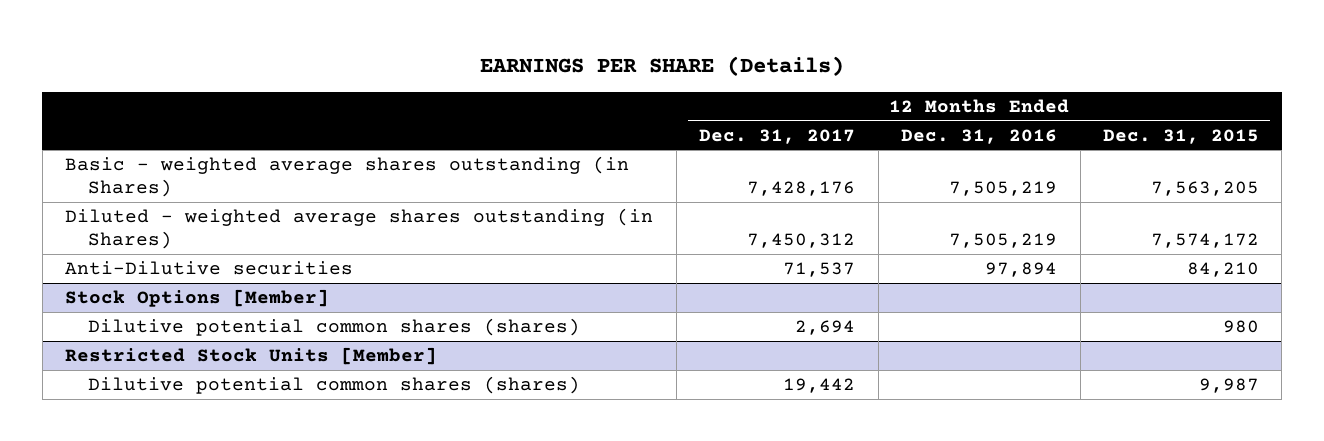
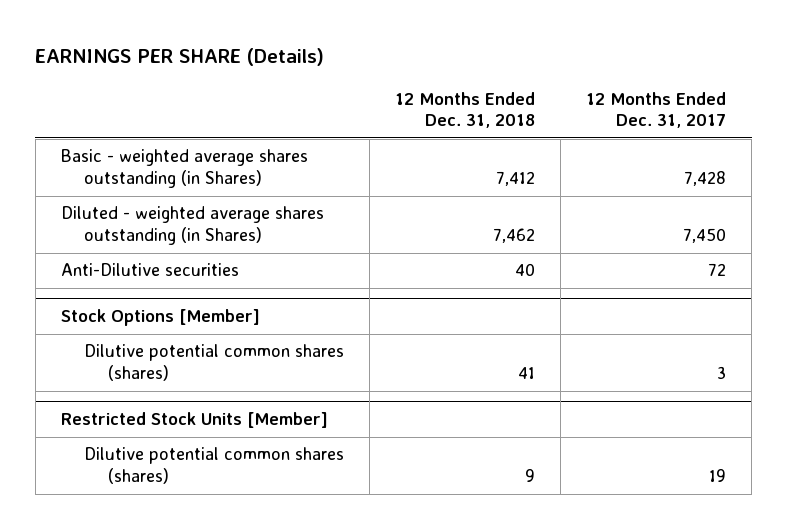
[901,128,1058,144] Dec. 31, 2016 -> none
[1102,128,1259,144] Dec. 31, 2015 -> none
none -> [395,91,536,129] 12 Months Ended Dec. 31, 2018
[747,181,856,197] 7,428,176 -> [684,171,727,187] 7,428
[747,233,856,249] 7,450,312 -> [683,228,727,244] 7,450
[783,262,856,278] 71,537 -> [708,263,727,277] 72
[795,320,856,336] 2,694 -> [717,366,727,380] 3
[783,378,856,394] 19,442 -> [709,469,727,483] 19

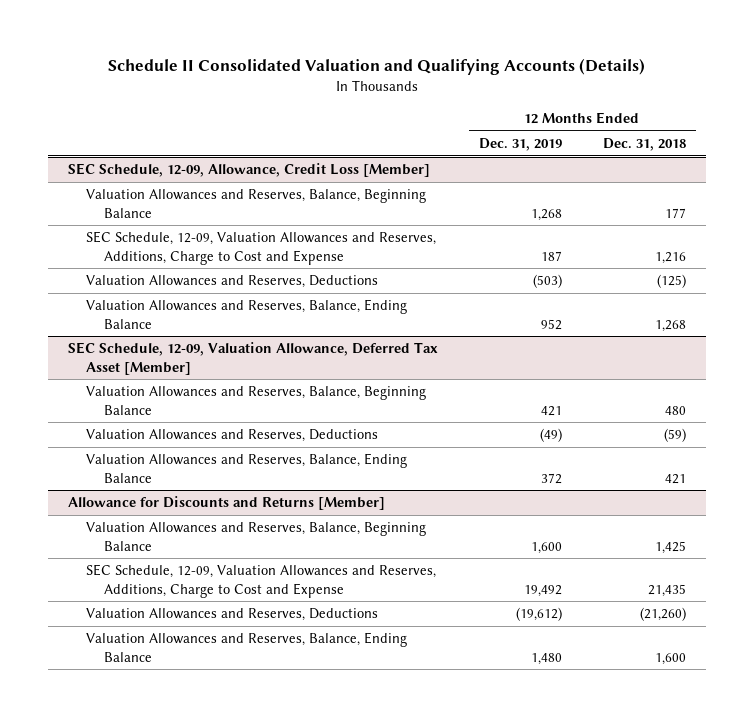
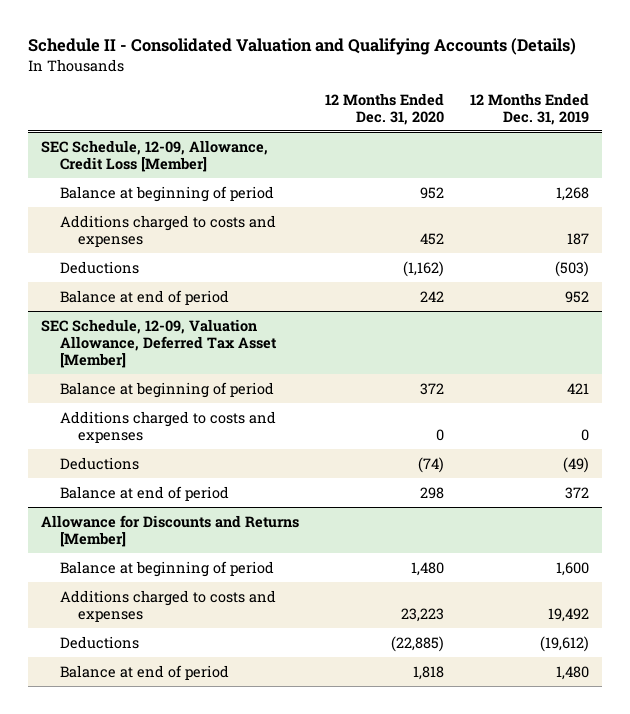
[107,57,645,75] Schedule II Consolidated Valuation and Qualifying Accounts (Details) -> [28,37,577,55] Schedule II - Consolidated Valuation and Qualifying Accounts (Details)
[602,137,686,151] Dec. 31, 2018 -> none
none -> [324,92,444,125] 12 Months Ended Dec. 31, 2020
[86,189,427,218] Valuation Allowances and Reserves, Balance, Beginning Balance -> [59,185,274,202] Balance at beginning of period
[86,231,437,265] SEC Schedule, 12-09, Valuation Allowances and Reserves, Additions, Charge to Cost and Expense -> [59,214,276,247] Additions charged to costs and expenses
[86,275,379,289] Valuation Allowances and Reserves, Deductions -> [59,260,139,274] Deductions
[86,299,408,329] Valuation Allowances and Reserves, Balance, Ending Balance -> [59,289,229,305] Balance at end of period
[86,386,427,415] Valuation Allowances and Reserves, Balance, Beginning Balance -> [59,381,274,398] Balance at beginning of period
none -> [59,410,276,443] Additions charged to costs and expenses
[86,429,379,443] Valuation Allowances and Reserves, Deductions -> [59,456,139,470] Deductions
[86,453,408,483] Valuation Allowances and Reserves, Balance, Ending Balance -> [59,485,229,501] Balance at end of period
[86,522,427,551] Valuation Allowances and Reserves, Balance, Beginning Balance -> [59,560,274,577] Balance at beginning of period
[86,564,437,598] SEC Schedule, 12-09, Valuation Allowances and Reserves, Additions, Charge to Cost and Expense -> [59,589,276,622] Additions charged to costs and expenses
[86,608,379,622] Valuation Allowances and Reserves, Deductions -> [59,635,139,649] Deductions
[86,632,408,662] Valuation Allowances and Reserves, Balance, Ending Balance -> [59,664,229,680] Balance at end of period

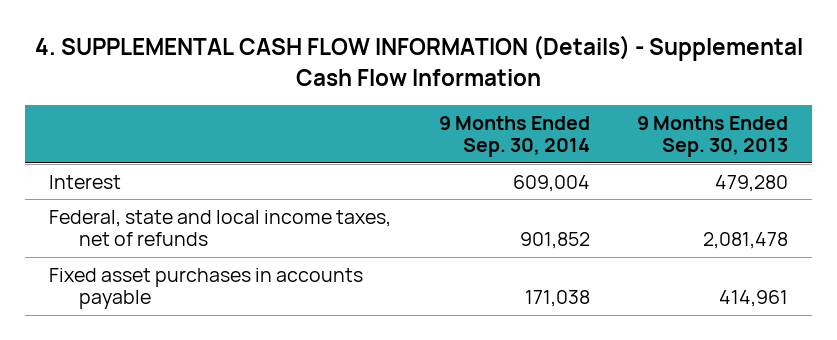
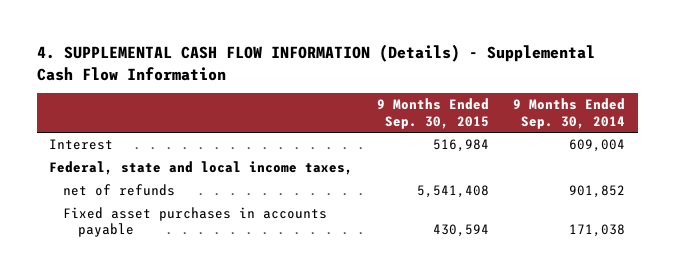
[637,115,789,158] 9 Months Ended Sep. 30, 2013 -> none
none -> [377,98,490,129] 9 Months Ended Sep. 30, 2015
none -> [48,161,353,176] Federal, state and local income taxes,
[48,209,391,247] Federal, state and local income taxes, net of refunds -> [63,184,176,197] net of refunds

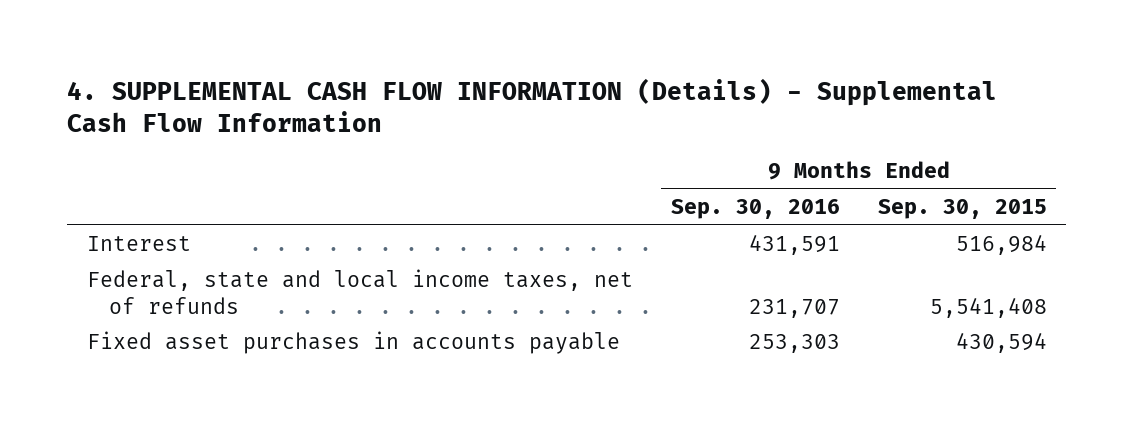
[513,98,626,129] 9 Months Ended Sep. 30, 2014 -> none
none -> [670,199,840,220] Sep. 30, 2016
[48,161,353,176] Federal, state and local income taxes, -> none
[63,184,176,197] net of refunds -> [86,269,633,314] Federal, state and local income taxes, net of refunds

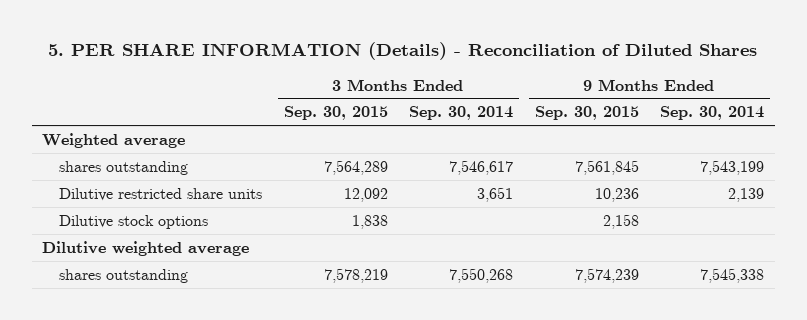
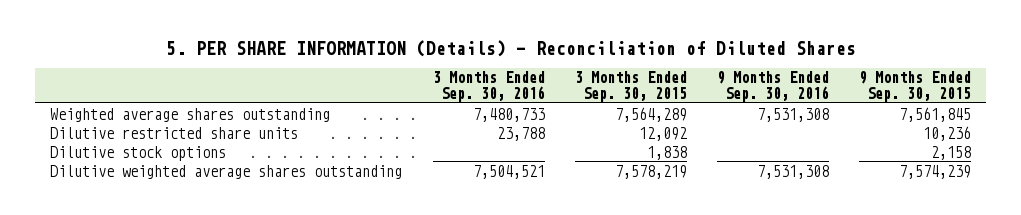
[409,106,514,121] Sep. 30, 2014 -> none
[660,106,765,121] Sep. 30, 2014 -> none
none -> [432,71,545,103] 3 Months Ended Sep. 30, 2016
none -> [716,71,829,103] 9 Months Ended Sep. 30, 2016
[42,132,186,148] Weighted average -> none
[59,160,189,175] shares outstanding -> [50,107,331,122] Weighted average shares outstanding
[42,240,250,256] Dilutive weighted average -> none
[59,268,189,283] shares outstanding -> [50,164,403,179] Dilutive weighted average shares outstanding

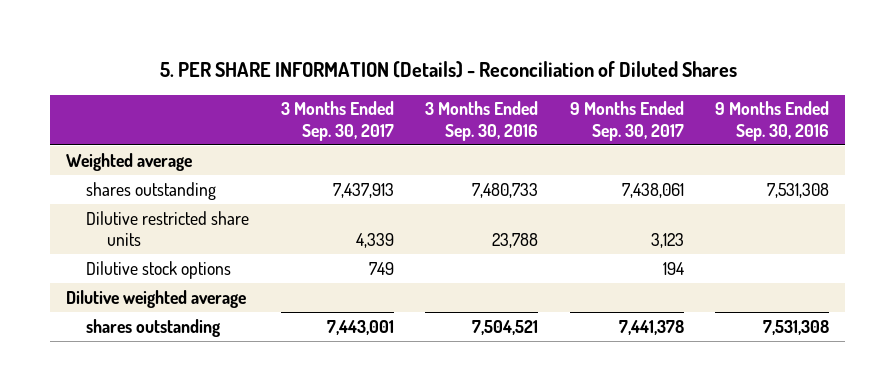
[574,71,687,103] 3 Months Ended Sep. 30, 2015 -> none
[858,71,971,103] 9 Months Ended Sep. 30, 2015 -> none
none -> [280,101,394,141] 3 Months Ended Sep. 30, 2017
none -> [569,101,684,141] 9 Months Ended Sep. 30, 2017
none -> [66,152,193,171] Weighted average
[50,107,331,122] Weighted average shares outstanding -> [86,181,217,200] shares outstanding
none -> [66,289,247,308] Dilutive weighted average
[50,164,403,179] Dilutive weighted average shares outstanding -> [86,318,221,337] shares outstanding

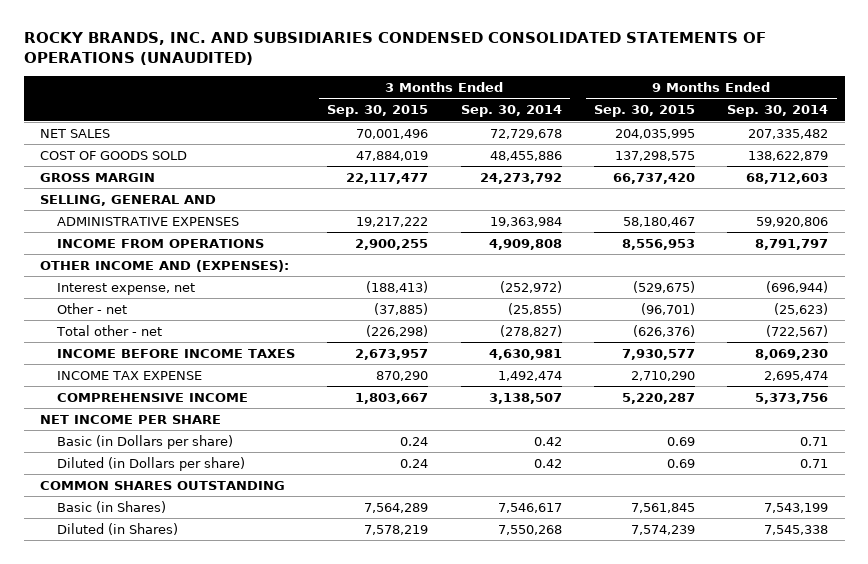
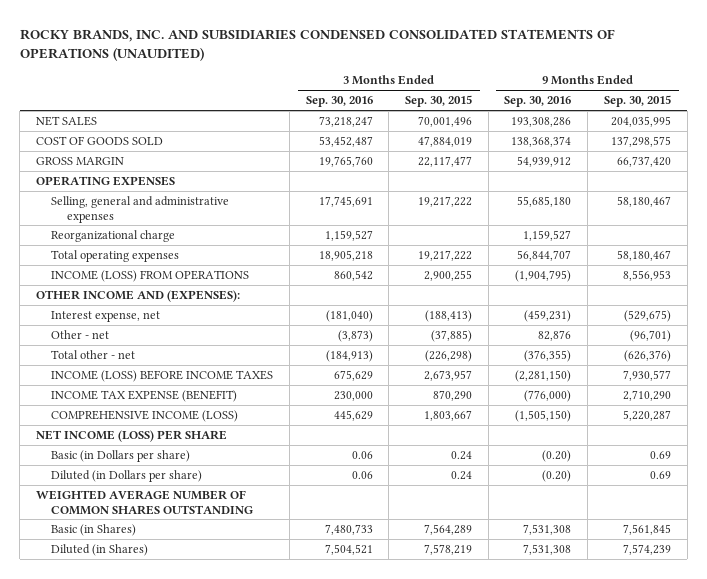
[460,104,562,117] Sep. 30, 2014 -> none
[727,104,829,117] Sep. 30, 2014 -> none
none -> [305,96,373,108] Sep. 30, 2016
none -> [504,96,572,108] Sep. 30, 2016
[39,194,216,206] SELLING, GENERAL AND -> none
none -> [36,175,176,186] OPERATING EXPENSES
[56,216,239,226] ADMINISTRATIVE EXPENSES -> [51,195,230,223] Selling, general and administrative expenses
none -> [51,229,176,242] Reorganizational charge
none -> [51,249,180,262] Total operating expenses
[56,238,264,248] INCOME FROM OPERATIONS -> [51,269,250,282] INCOME (LOSS) FROM OPERATIONS
[56,348,295,358] INCOME BEFORE INCOME TAXES -> [51,369,274,382] INCOME (LOSS) BEFORE INCOME TAXES
[56,370,202,380] INCOME TAX EXPENSE -> [51,389,238,402] INCOME TAX EXPENSE (BENEFIT)
[56,392,248,402] COMPREHENSIVE INCOME -> [51,409,239,422] COMPREHENSIVE INCOME (LOSS)
[39,414,221,424] NET INCOME PER SHARE -> [36,429,228,442] NET INCOME (LOSS) PER SHARE
[39,480,285,490] COMMON SHARES OUTSTANDING -> none
none -> [36,489,254,515] WEIGHTED AVERAGE NUMBER OF COMMON SHARES OUTSTANDING

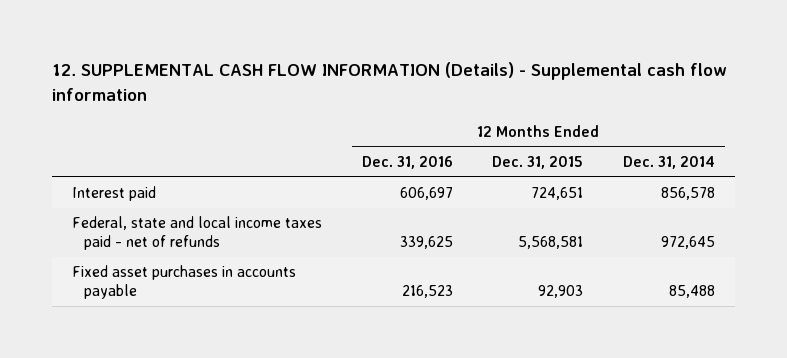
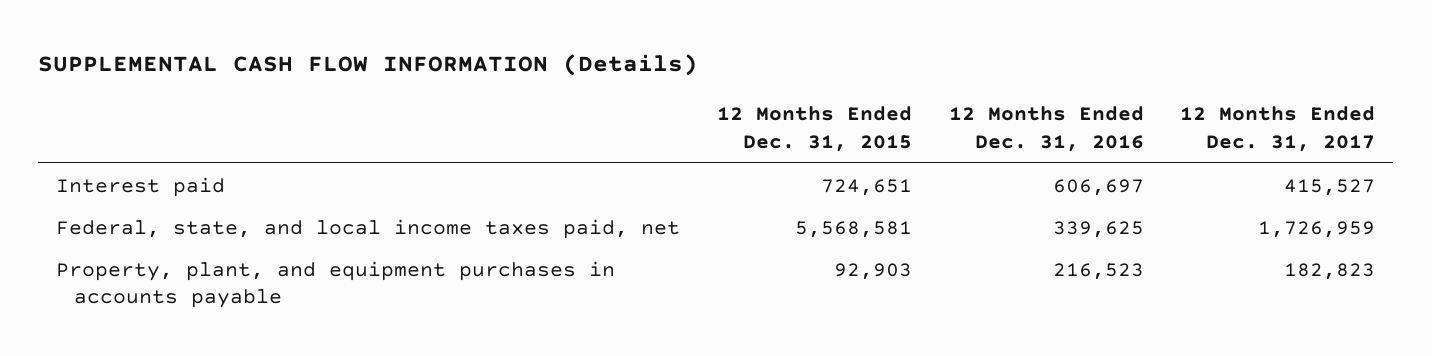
[52,62,728,101] 12. SUPPLEMENTAL CASH FLOW INFORMATION (Details) - Supplemental cash flow information -> [38,54,699,77] SUPPLEMENTAL CASH FLOW INFORMATION (Details)
[622,156,715,170] Dec. 31, 2014 -> none
none -> [1180,106,1376,152] 12 Months Ended Dec. 31, 2017
[71,216,322,250] Federal, state and local income taxes paid - net of refunds -> [56,218,681,239] Federal, state, and local income taxes paid, net
[71,265,296,299] Fixed asset purchases in accounts payable -> [56,260,616,308] Property, plant, and equipment purchases in accounts payable

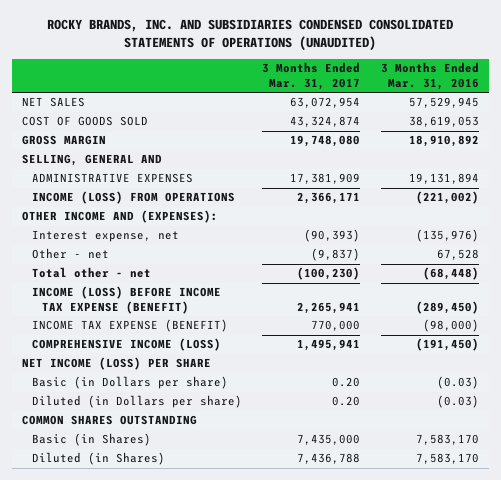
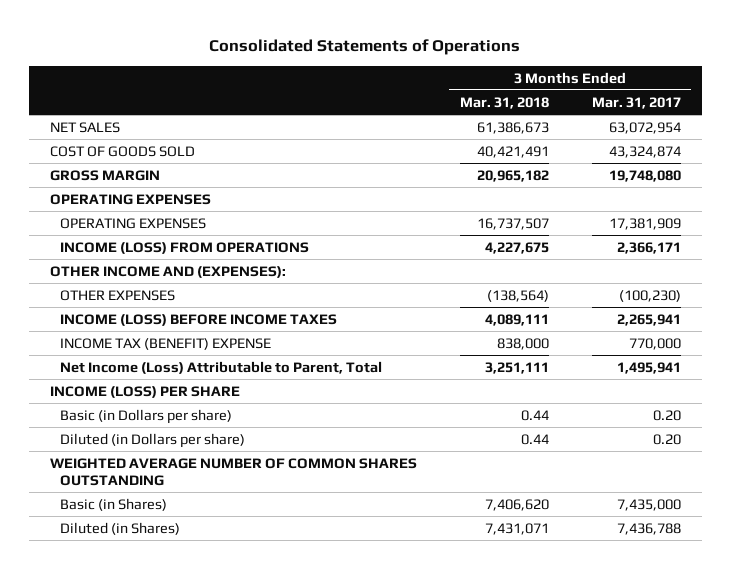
[47,19,454,51] ROCKY BRANDS, INC. AND SUBSIDIARIES CONDENSED CONSOLIDATED STATEMENTS OF OPERATIONS (UNAUDITED) -> [209,39,521,56] Consolidated Statements of Operations
[380,62,479,90] 3 Months Ended Mar. 31, 2016 -> none
none -> [459,96,549,109] Mar. 31, 2018
[21,154,162,167] SELLING, GENERAL AND -> none
none -> [50,193,212,205] OPERATING EXPENSES
[31,173,193,184] ADMINISTRATIVE EXPENSES -> [60,217,207,229] OPERATING EXPENSES
[31,230,179,243] Interest expense, net -> none
[31,248,109,260] Other - net -> none
[31,267,151,279] Total other - net -> [60,289,176,301] OTHER EXPENSES
[31,286,221,315] INCOME (LOSS) BEFORE INCOME TAX EXPENSE (BENEFIT) -> [60,313,338,326] INCOME (LOSS) BEFORE INCOME TAXES
[31,319,228,333] INCOME TAX EXPENSE (BENEFIT) -> [60,337,272,350] INCOME TAX (BENEFIT) EXPENSE
[31,338,221,352] COMPREHENSIVE INCOME (LOSS) -> [60,360,383,374] Net Income (Loss) Attributable to Parent, Total
[21,357,211,371] NET INCOME (LOSS) PER SHARE -> [50,385,241,398] INCOME (LOSS) PER SHARE
[21,415,197,426] COMMON SHARES OUTSTANDING -> none
none -> [50,457,418,486] WEIGHTED AVERAGE NUMBER OF COMMON SHARES OUTSTANDING

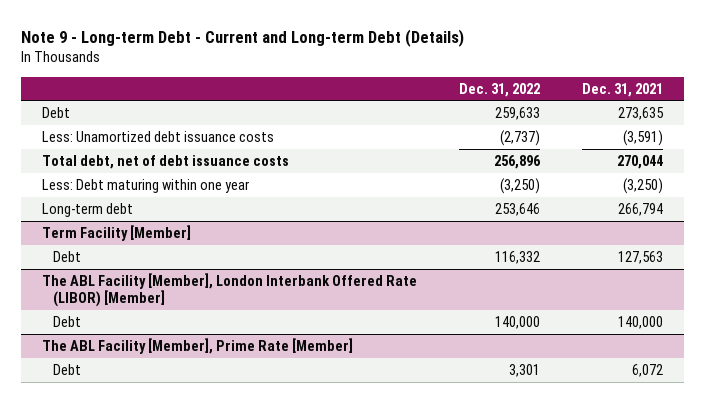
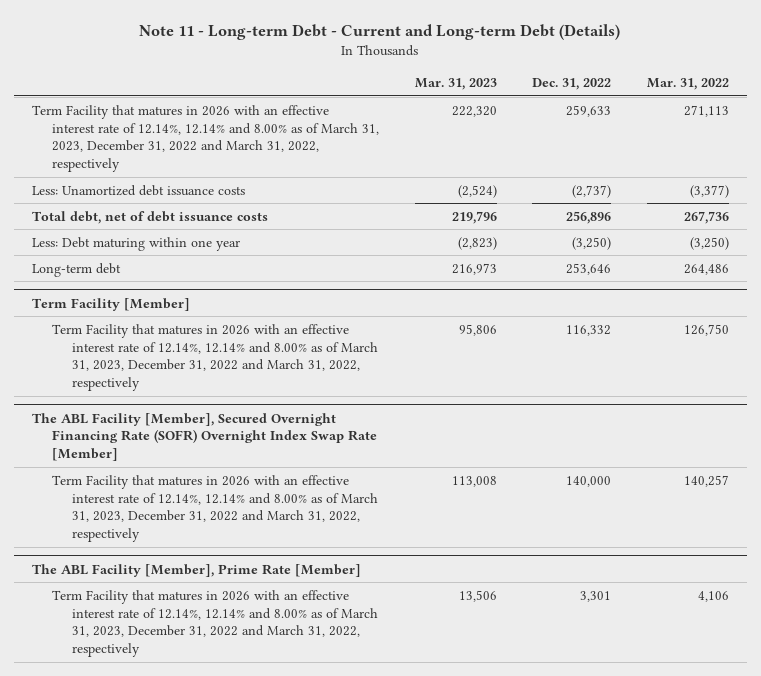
[20,29,464,48] Note 9 - Long-term Debt - Current and Long-term Debt (Details) -> [139,23,621,40] Note 11 - Long-term Debt - Current and Long-term Debt (Details)
[581,82,663,97] Dec. 31, 2021 -> none
none -> [414,78,497,91] Mar. 31, 2023
none -> [647,78,730,91] Mar. 31, 2022
[41,106,70,118] Debt -> [31,104,379,173] Term Facility that matures in 2026 with an effective interest rate of 12.14%, 12.14% and 8.00% as of March 31, 2023, December 31, 2022 and March 31, 2022, respectively
[41,272,417,307] The ABL Facility [Member], London Interbank Offered Rate (LIBOR) [Member] -> none
[52,250,81,262] Debt -> [51,323,379,392] Term Facility that matures in 2026 with an effective interest rate of 12.14%, 12.14% and 8.00% as of March 31, 2023, December 31, 2022 and March 31, 2022, respectively
none -> [31,412,377,462] The ABL Facility [Member], Secured Overnight Financing Rate (SOFR) Overnight Index Swap Rate [Member]
[52,315,81,327] Debt -> [51,474,379,543] Term Facility that matures in 2026 with an effective interest rate of 12.14%, 12.14% and 8.00% as of March 31, 2023, December 31, 2022 and March 31, 2022, respectively
[52,363,81,375] Debt -> [51,589,379,658] Term Facility that matures in 2026 with an effective interest rate of 12.14%, 12.14% and 8.00% as of March 31, 2023, December 31, 2022 and March 31, 2022, respectively

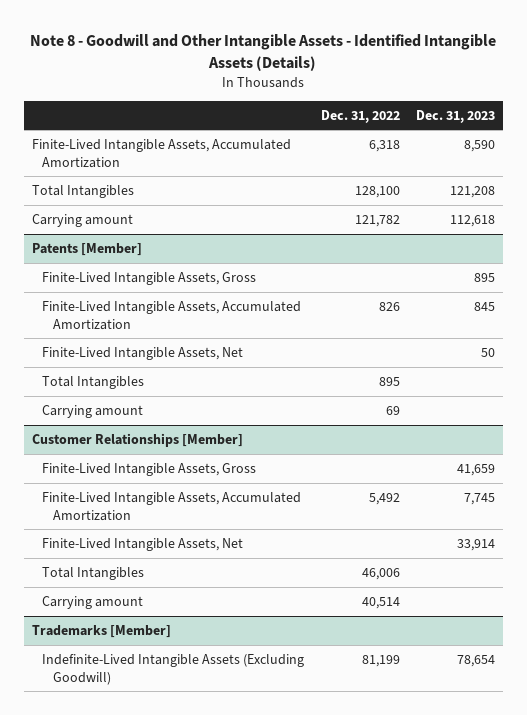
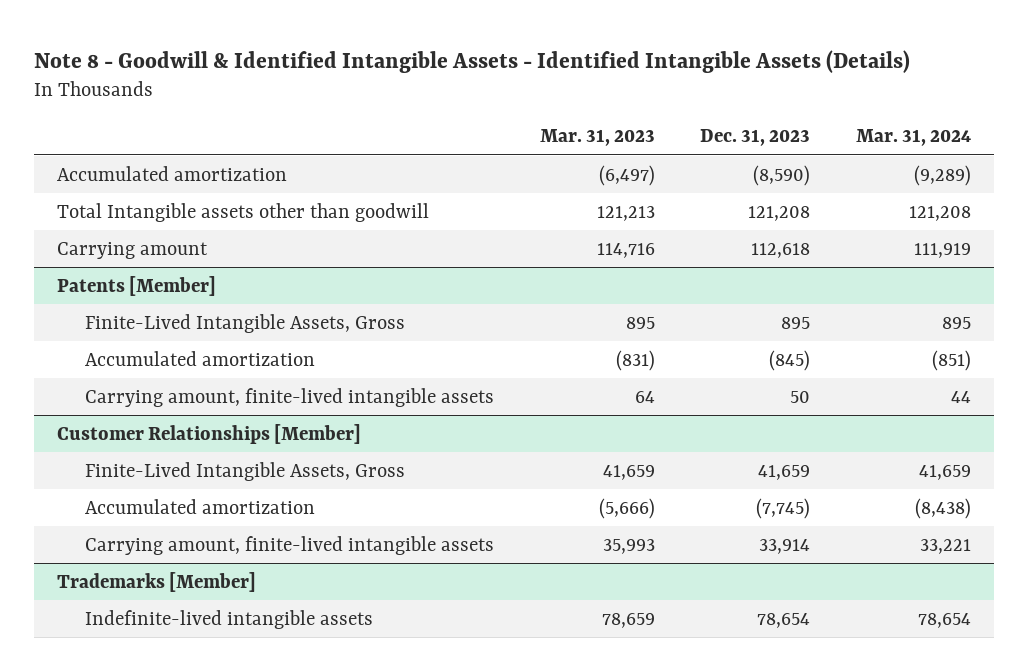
[30,33,497,71] Note 8 - Goodwill and Other Intangible Assets - Identified Intangible Assets (Details) -> [34,49,911,73] Note 8 - Goodwill & Identified Intangible Assets - Identified Intangible Assets (Details)
[320,109,400,123] Dec. 31, 2022 -> none
none -> [539,129,655,147] Mar. 31, 2023
none -> [855,129,971,147] Mar. 31, 2024
[32,138,292,168] Finite-Lived Intangible Assets, Accumulated Amortization -> [57,165,288,181] Accumulated amortization
[463,139,495,152] 8,590 -> [753,164,811,186] (8,590)
[32,184,135,198] Total Intangibles -> [57,202,430,222] Total Intangible assets other than goodwill
[42,375,145,389] Total Intangibles -> none
[42,404,144,418] Carrying amount -> none
[42,300,302,330] Finite-Lived Intangible Assets, Accumulated Amortization -> [85,350,316,366] Accumulated amortization
[473,301,495,311] 845 -> [769,349,811,371] (845)
[42,346,244,360] Finite-Lived Intangible Assets, Net -> [85,387,495,407] Carrying amount, finite-lived intangible assets
[42,566,145,580] Total Intangibles -> none
[42,595,144,609] Carrying amount -> none
[42,491,302,521] Finite-Lived Intangible Assets, Accumulated Amortization -> [85,498,316,514] Accumulated amortization
[463,492,495,505] 7,745 -> [756,497,811,519] (7,745)
[42,537,244,551] Finite-Lived Intangible Assets, Net -> [85,535,495,555] Carrying amount, finite-lived intangible assets
[42,653,305,685] Indefinite-Lived Intangible Assets (Excluding Goodwill) -> [85,609,374,629] Indefinite-lived intangible assets

